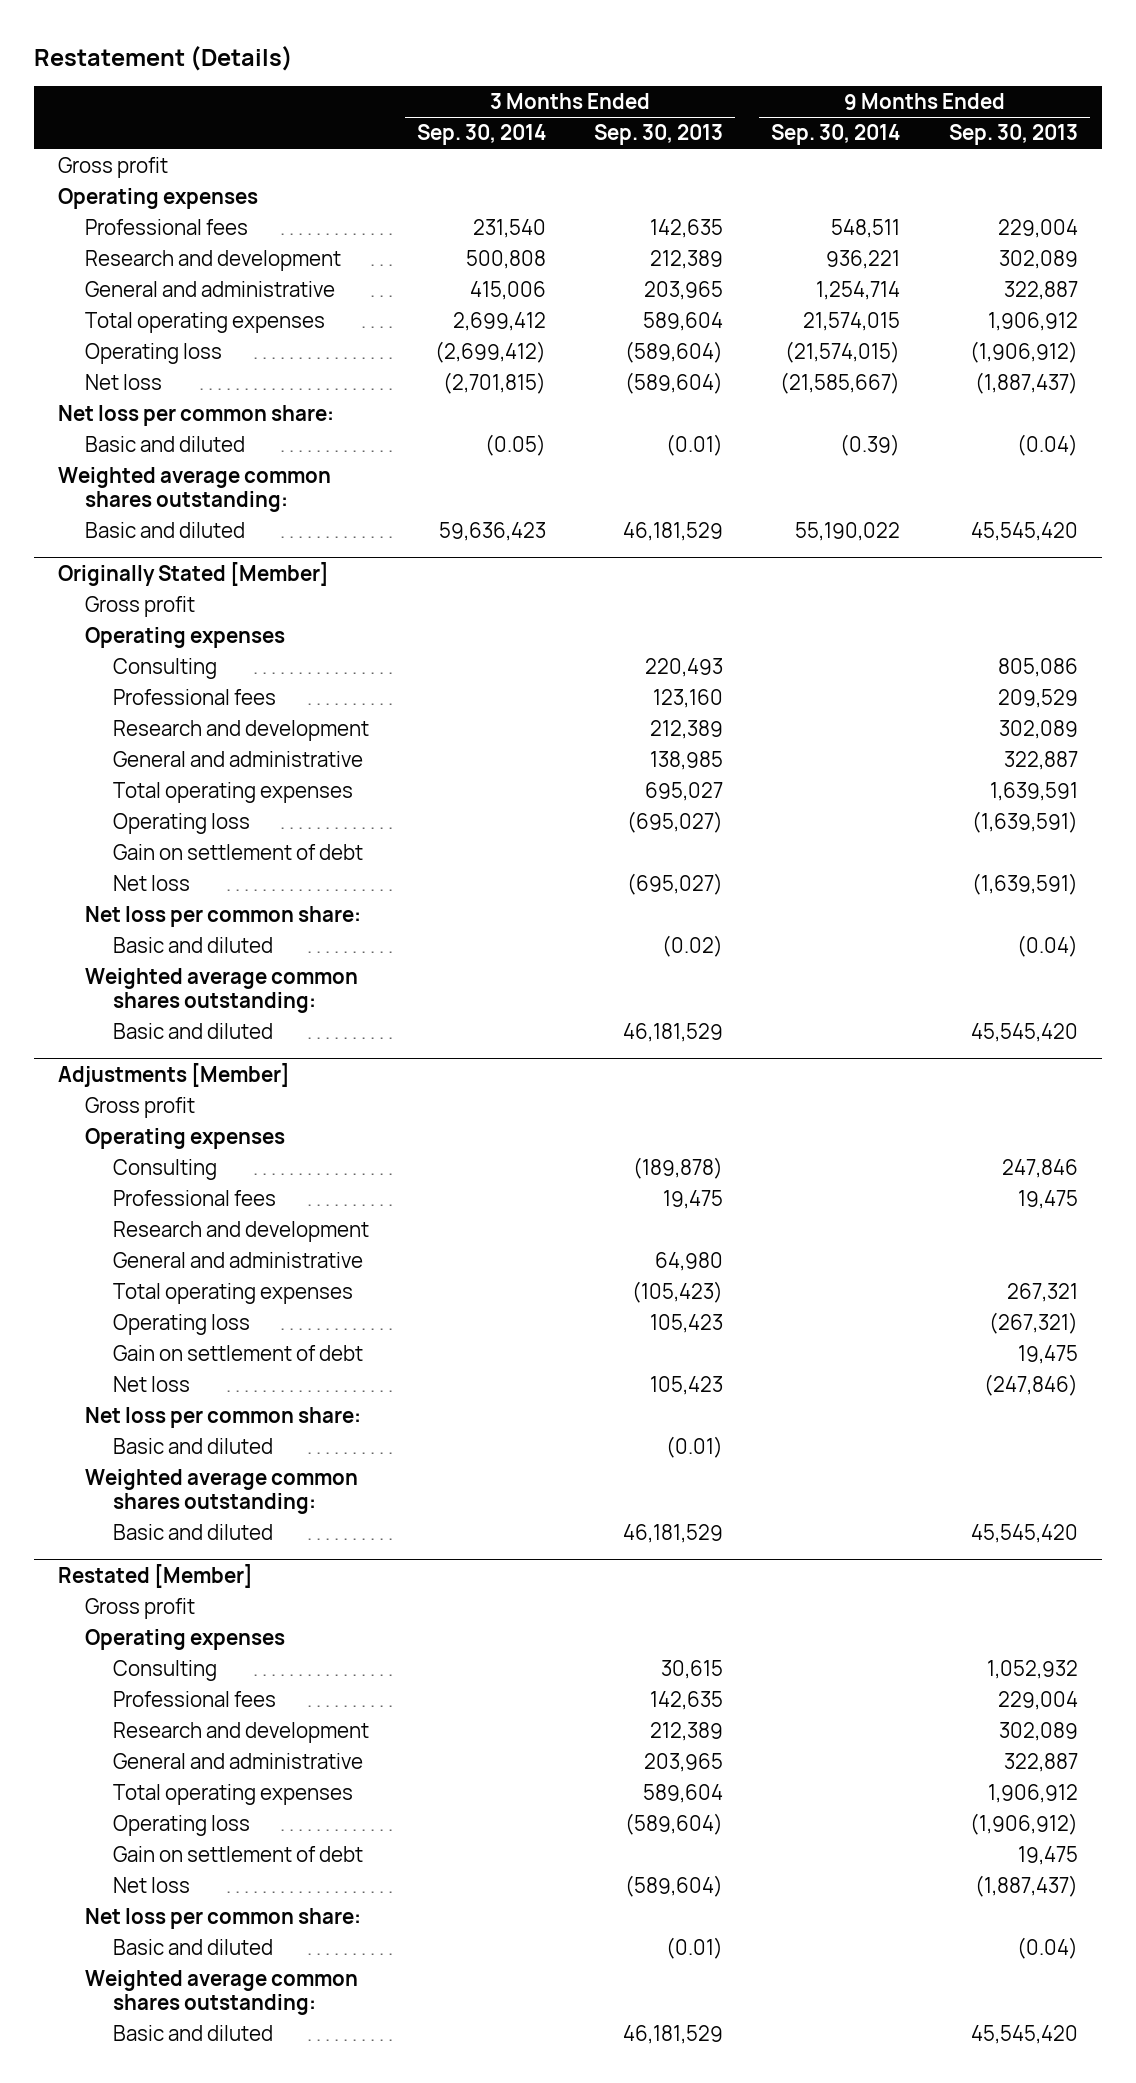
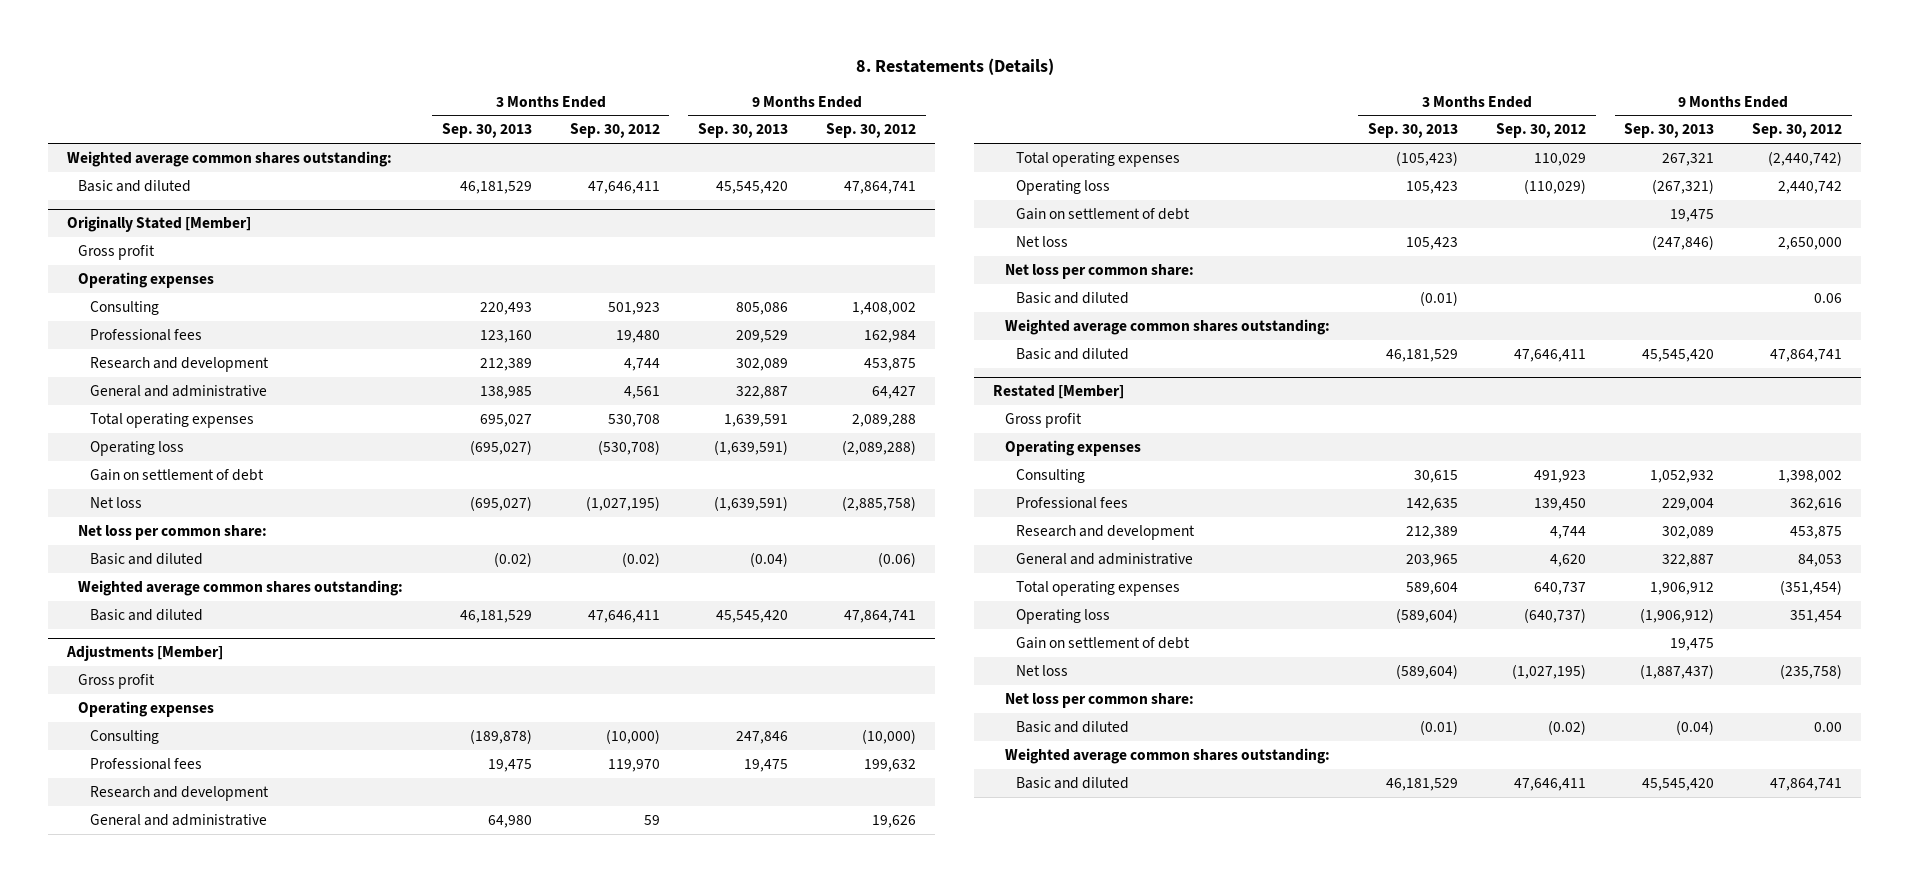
[33,45,293,71] Restatement (Details) -> [855,58,1054,76] 8. Restatements (Details)
[417,124,547,146] Sep. 30, 2014 -> none
[771,124,901,146] Sep. 30, 2014 -> none
none -> [569,123,660,139] Sep. 30, 2012
none -> [826,123,917,139] Sep. 30, 2012
[58,157,169,179] Gross profit -> none
[58,188,259,210] Operating expenses -> none
[85,219,249,236] Professional fees -> none
[85,250,342,272] Research and development -> none
[85,281,336,298] General and administrative -> none
[85,312,326,334] Total operating expenses -> none
[85,343,223,365] Operating loss -> none
[85,374,163,391] Net loss -> none
[58,405,335,427] Net loss per common share: -> none
[85,436,246,453] Basic and diluted -> none

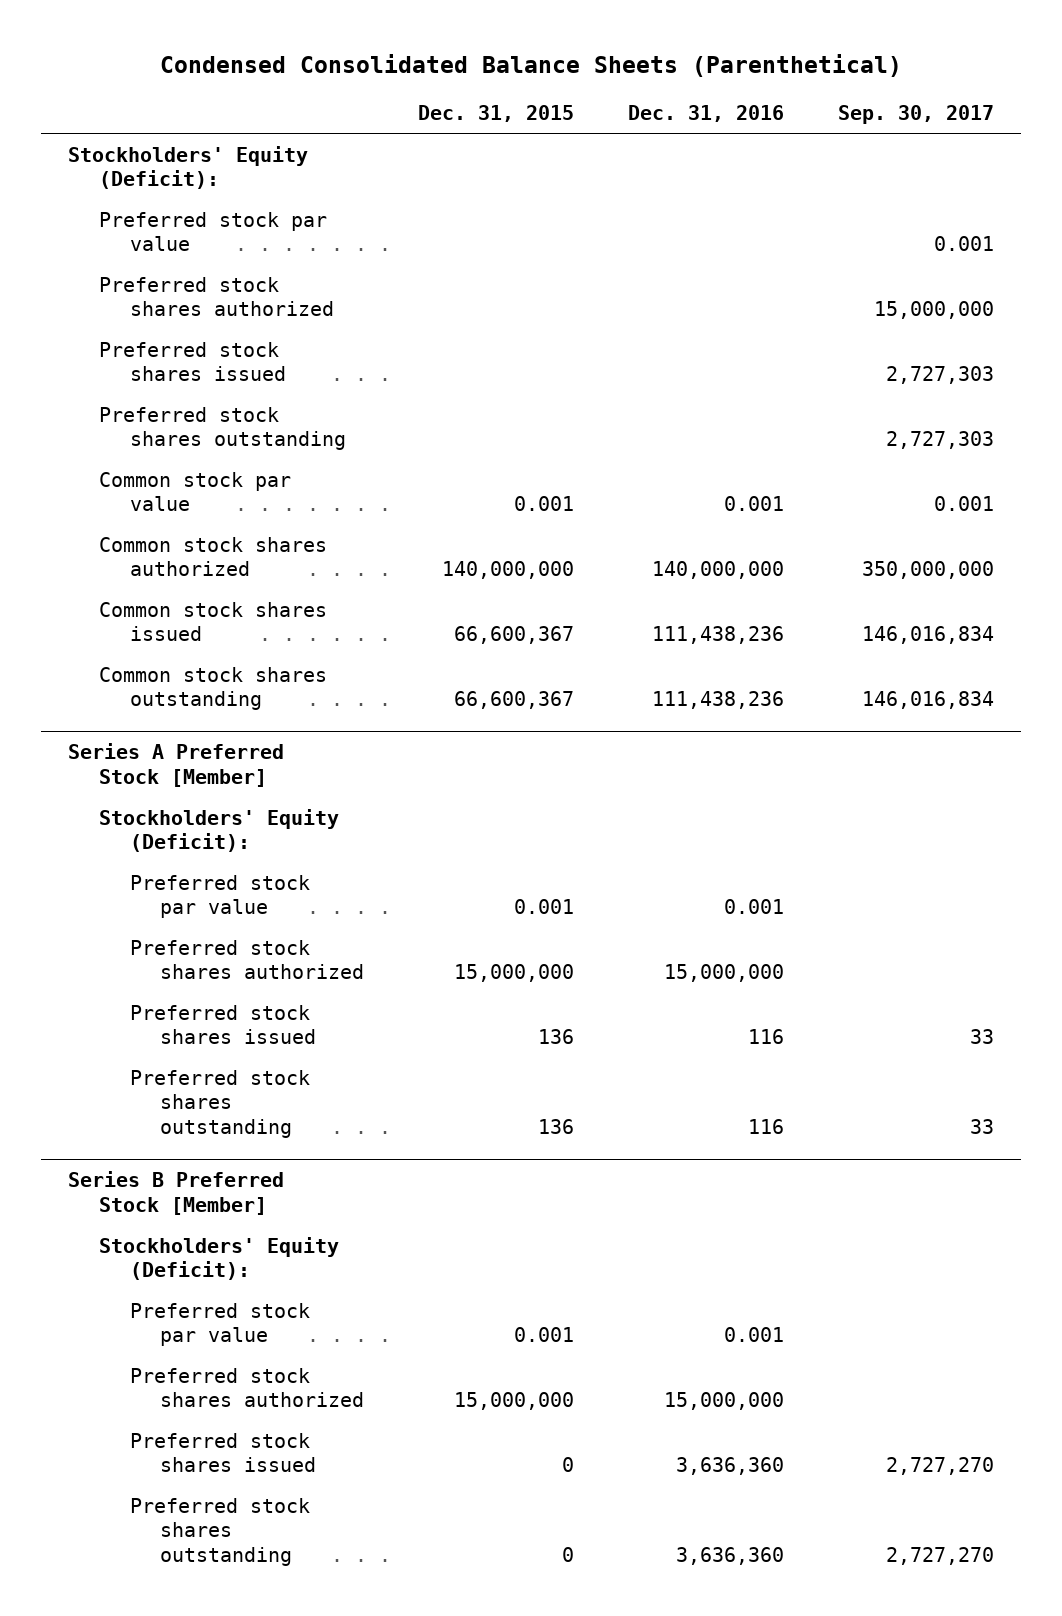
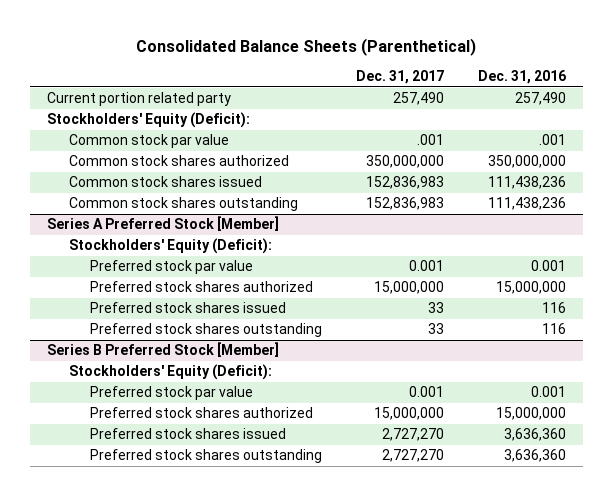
[160,53,903,77] Condensed Consolidated Balance Sheets (Parenthetical) -> [136,37,477,56] Consolidated Balance Sheets (Parenthetical)
[418,105,575,123] Dec. 31, 2015 -> none
[837,105,994,125] Sep. 30, 2017 -> none
none -> [356,69,445,84] Dec. 31, 2017
none -> [46,92,231,107] Current portion related party
[98,211,327,252] Preferred stock par value -> none
[98,276,334,317] Preferred stock shares authorized -> none
[98,341,286,382] Preferred stock shares issued -> none
[98,406,346,451] Preferred stock shares outstanding -> none
[723,496,784,512] 0.001 -> [538,134,566,146] .001
[651,561,784,580] 140,000,000 -> [487,155,566,169] 350,000,000

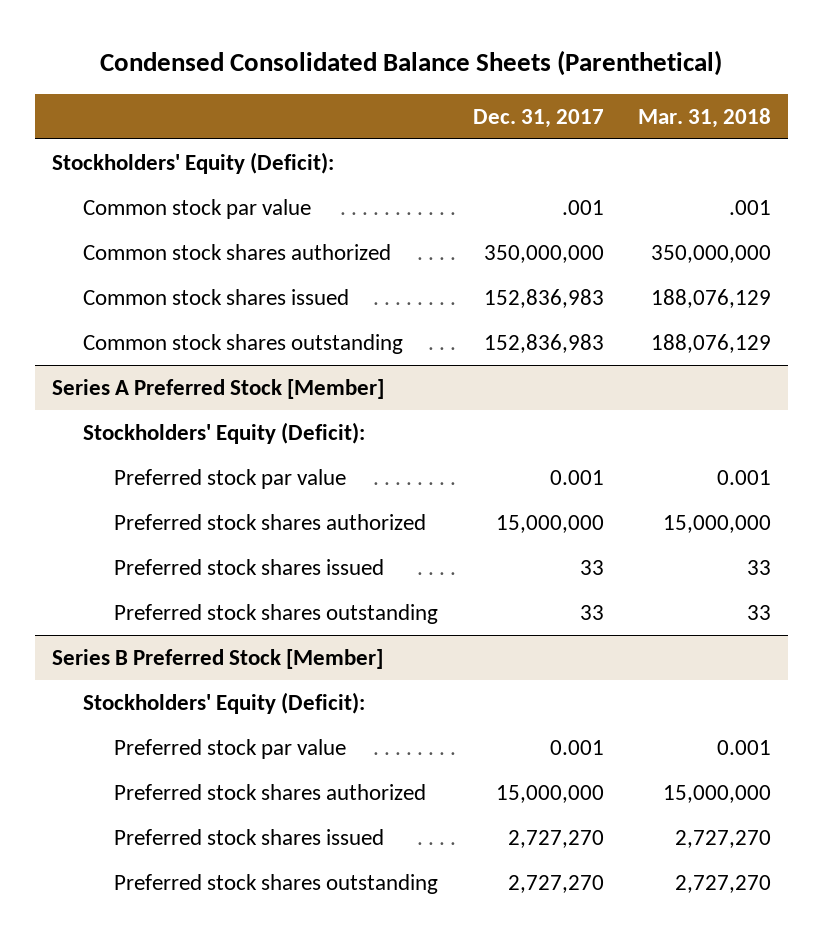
[136,37,477,56] Consolidated Balance Sheets (Parenthetical) -> [100,49,723,76] Condensed Consolidated Balance Sheets (Parenthetical)
[477,69,566,84] Dec. 31, 2016 -> none
none -> [637,107,771,128] Mar. 31, 2018
[46,92,231,107] Current portion related party -> none

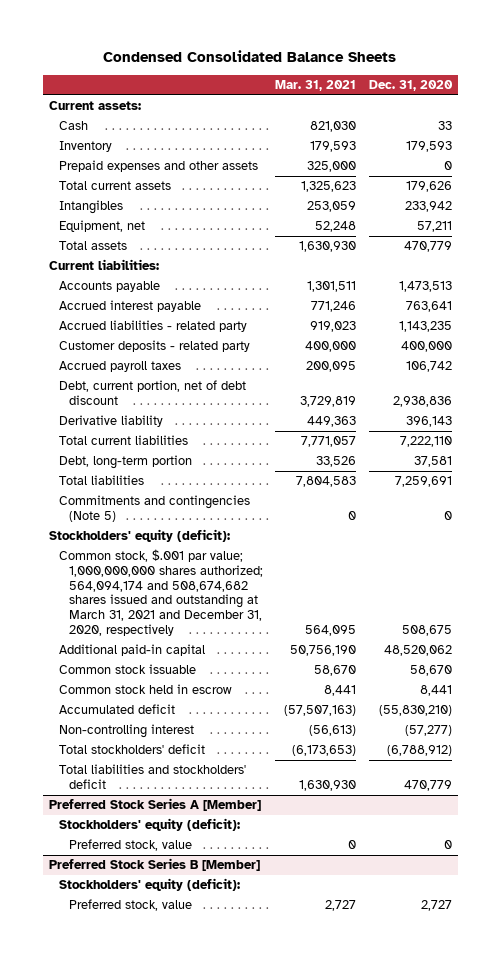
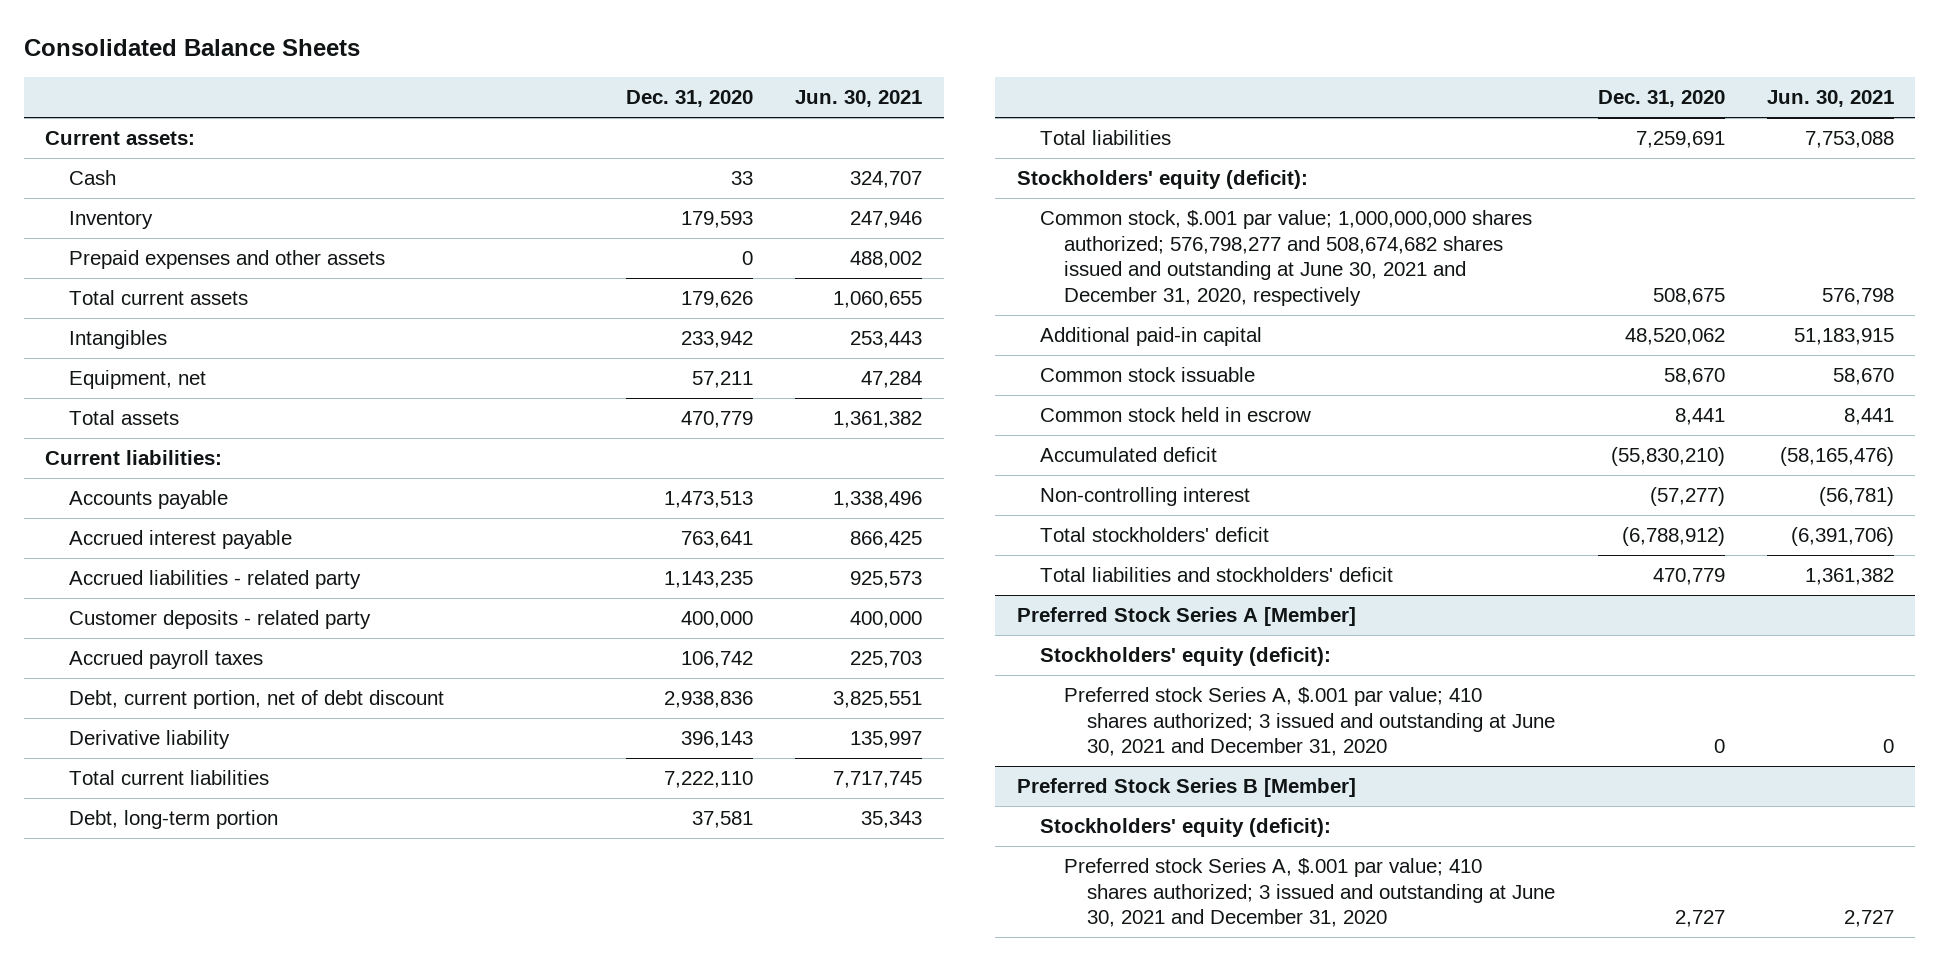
[103,50,397,63] Condensed Consolidated Balance Sheets -> [23,38,360,56] Consolidated Balance Sheets
[275,79,357,91] Mar. 31, 2021 -> none
none -> [795,90,923,108] Jun. 30, 2021
[58,495,250,522] Commitments and contingencies (Note 5) -> none
[58,549,263,636] Common stock, $.001 par value; 1,000,000,000 shares authorized; 564,094,174 and 508,674,682 shares issued and outstanding at March 31, 2021 and December 31, 2020, respectively -> [1040,210,1533,306] Common stock, $.001 par value; 1,000,000,000 shares authorized; 576,798,277 and 508,674,682 shares issued and outstanding at June 30, 2021 and December 31, 2020, respectively
[68,839,192,852] Preferred stock, value -> [1063,687,1556,757] Preferred stock Series A, $.001 par value; 410 shares authorized; 3 issued and outstanding at June 30, 2021 and December 31, 2020
[68,899,192,912] Preferred stock, value -> [1063,858,1556,928] Preferred stock Series A, $.001 par value; 410 shares authorized; 3 issued and outstanding at June 30, 2021 and December 31, 2020

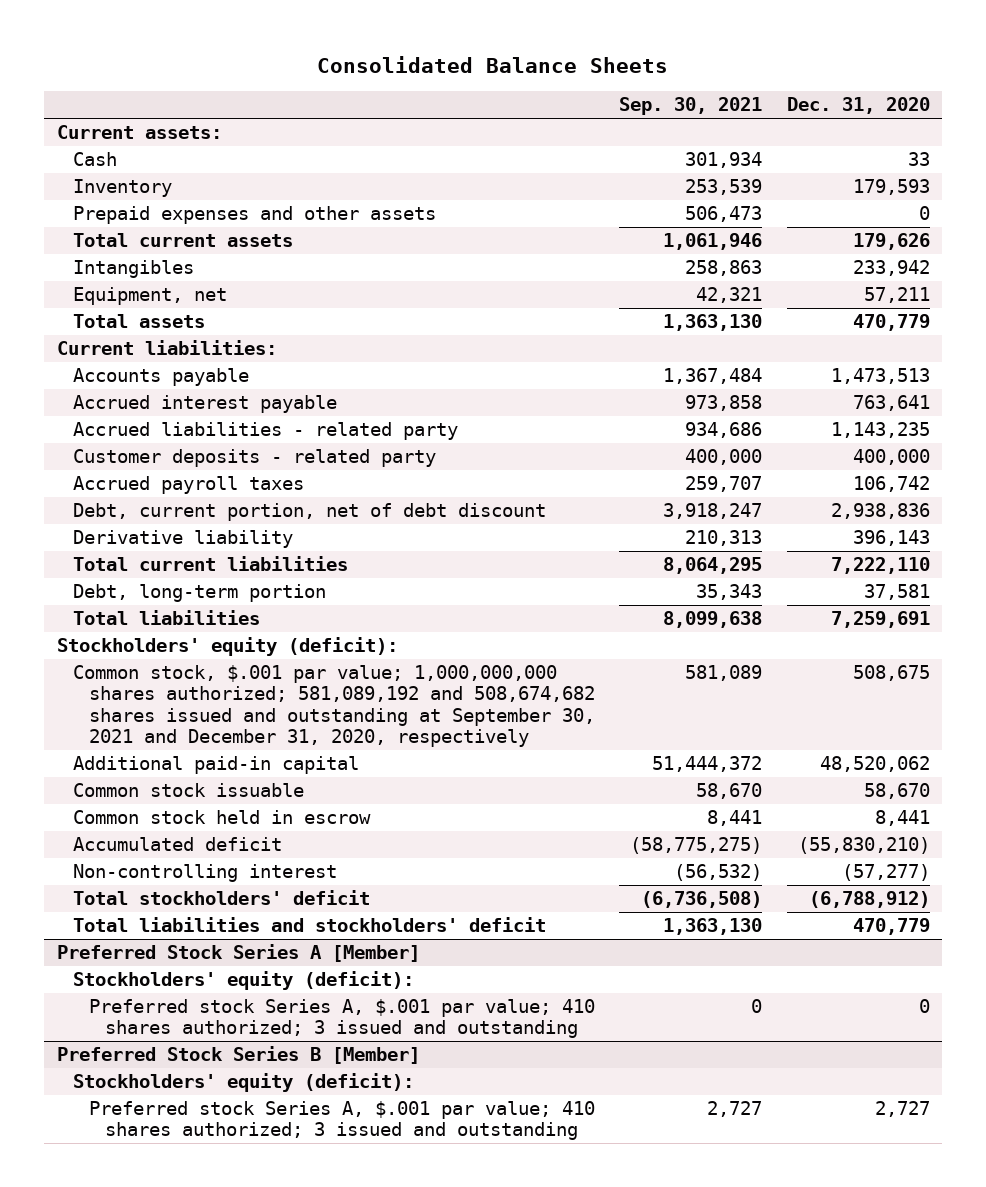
[795,90,923,108] Jun. 30, 2021 -> none
none -> [619,97,763,116] Sep. 30, 2021
[1040,210,1533,306] Common stock, $.001 par value; 1,000,000,000 shares authorized; 576,798,277 and 508,674,682 shares issued and outstanding at June 30, 2021 and December 31, 2020, respectively -> [72,665,595,747] Common stock, $.001 par value; 1,000,000,000 shares authorized; 581,089,192 and 508,674,682 shares issued and outstanding at September 30, 2021 and December 31, 2020, respectively
[1063,687,1556,757] Preferred stock Series A, $.001 par value; 410 shares authorized; 3 issued and outstanding at June 30, 2021 and December 31, 2020 -> [88,999,595,1039] Preferred stock Series A, $.001 par value; 410 shares authorized; 3 issued and outstanding
[1063,858,1556,928] Preferred stock Series A, $.001 par value; 410 shares authorized; 3 issued and outstanding at June 30, 2021 and December 31, 2020 -> [88,1101,595,1141] Preferred stock Series A, $.001 par value; 410 shares authorized; 3 issued and outstanding

